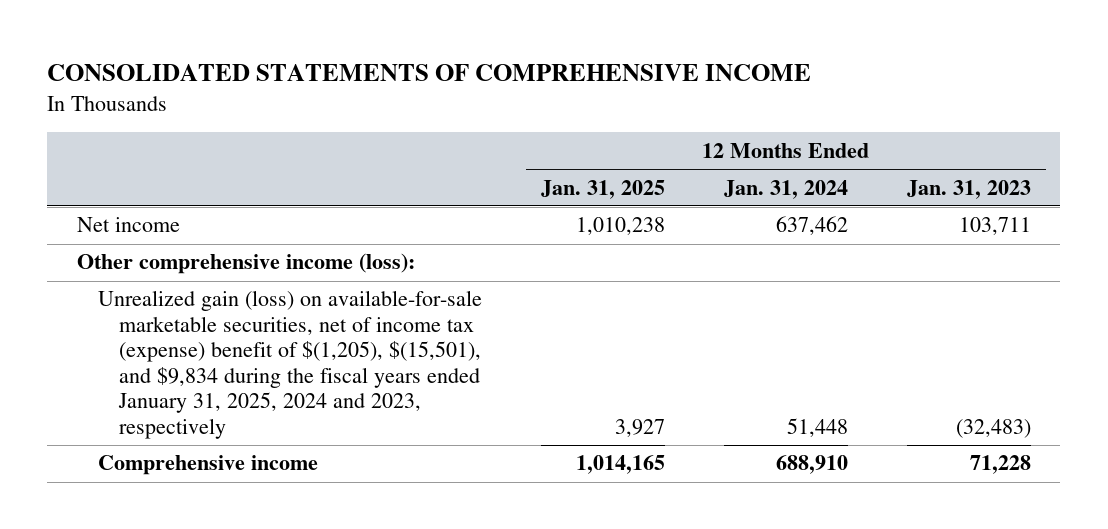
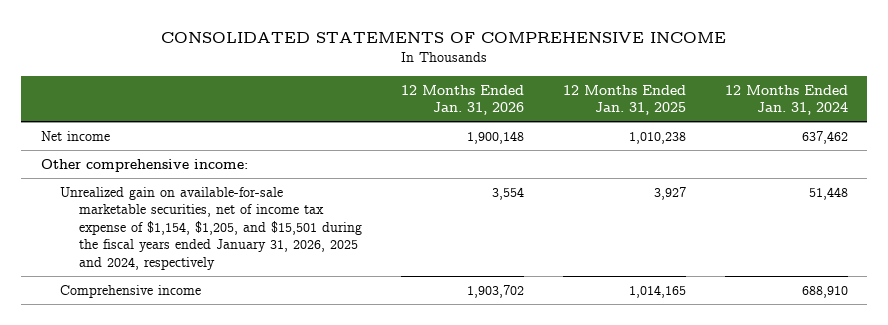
[906,179,1031,199] Jan. 31, 2023 -> none
none -> [400,84,524,116] 12 Months Ended Jan. 31, 2026
[76,253,415,275] Other comprehensive income (loss): -> [40,158,248,172] Other comprehensive income:
[98,290,483,439] Unrealized gain (loss) on available-for-sale marketable securities, net of income tax (expense) benefit of $(1,205), $(15,501), and $9,834 during the fiscal years ended January 31, 2025, 2024 and 2023, respectively -> [59,186,362,270] Unrealized gain on available-for-sale marketable securities, net of income tax expense of $1,154, $1,205, and $15,501 during the fiscal years ended January 31, 2026, 2025 and 2024, respectively

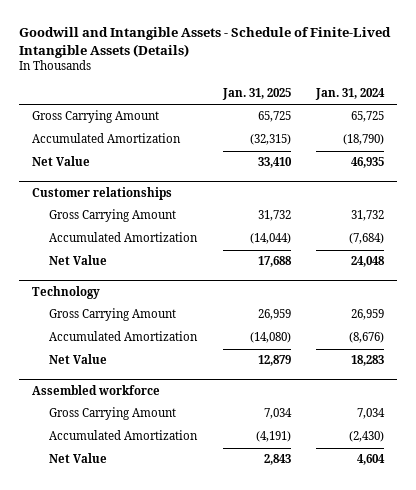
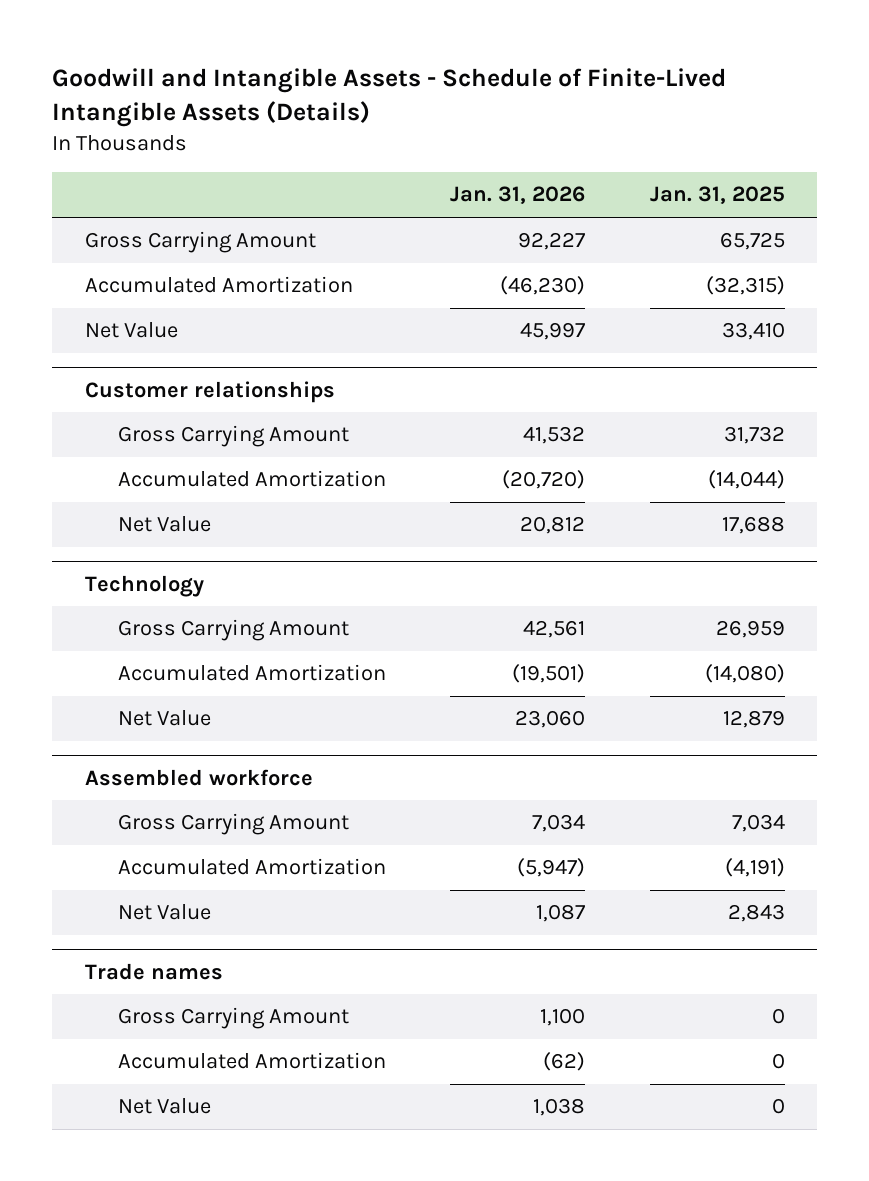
[315,87,386,100] Jan. 31, 2024 -> none
none -> [450,186,586,205] Jan. 31, 2026
none -> [84,962,223,980] Trade names
none -> [117,1007,349,1030] Gross Carrying Amount
none -> [117,1052,386,1070] Accumulated Amortization
none -> [117,1098,211,1115] Net Value

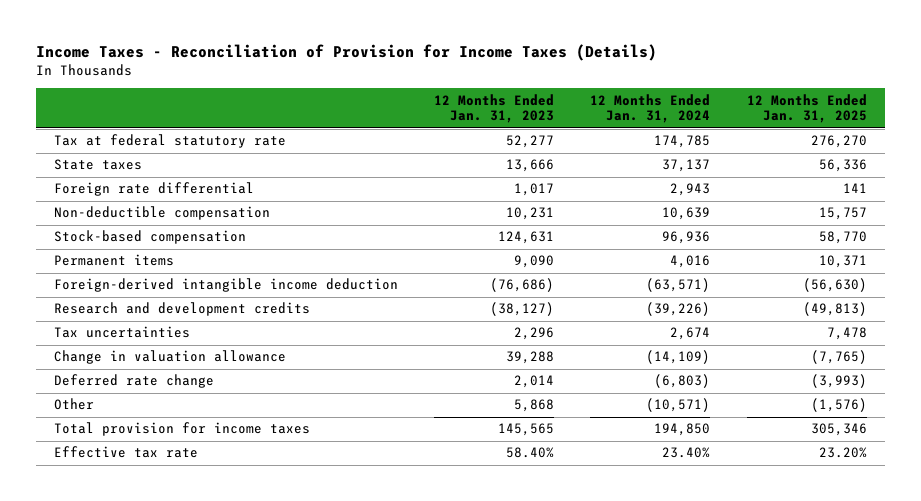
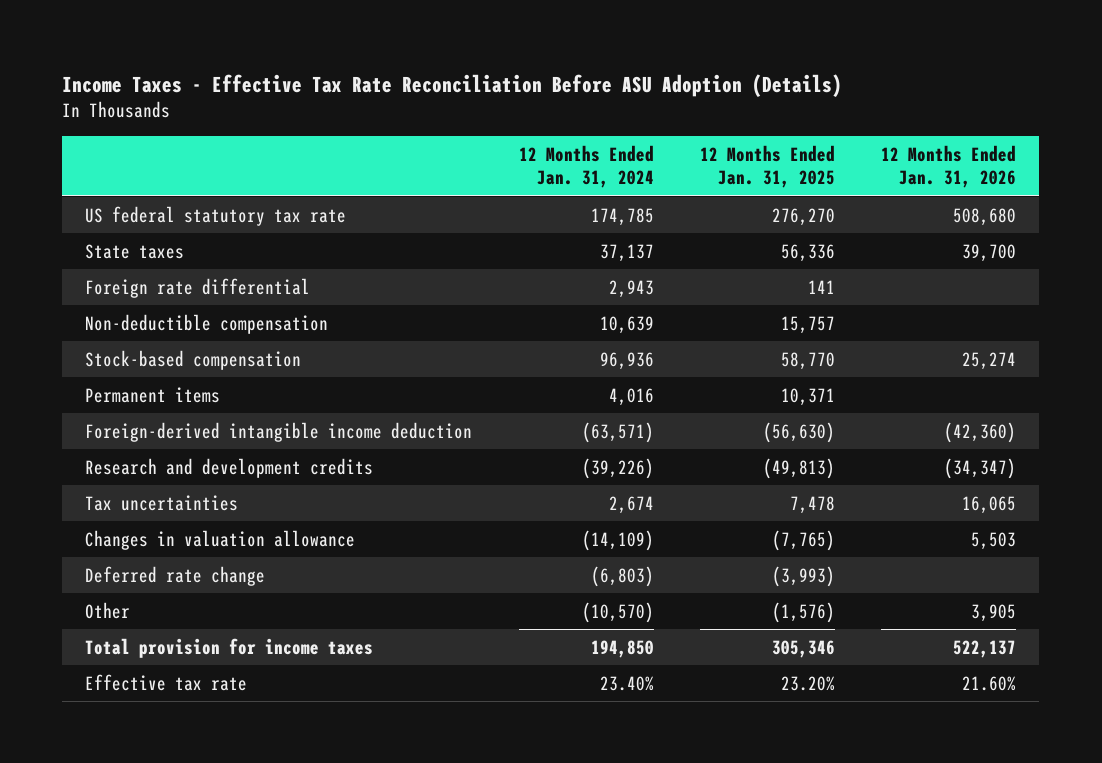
[36,43,658,61] Income Taxes - Reconciliation of Provision for Income Taxes (Details) -> [62,73,843,97] Income Taxes - Effective Tax Rate Reconciliation Before ASU Adoption (Details)
[434,93,555,124] 12 Months Ended Jan. 31, 2023 -> none
none -> [881,144,1017,189] 12 Months Ended Jan. 31, 2026
[54,134,287,149] Tax at federal statutory rate -> [85,205,347,226] US federal statutory tax rate
[54,350,287,365] Change in valuation allowance -> [85,529,356,550] Changes in valuation allowance
[646,398,711,413] (10,571) -> [581,601,654,623] (10,570)

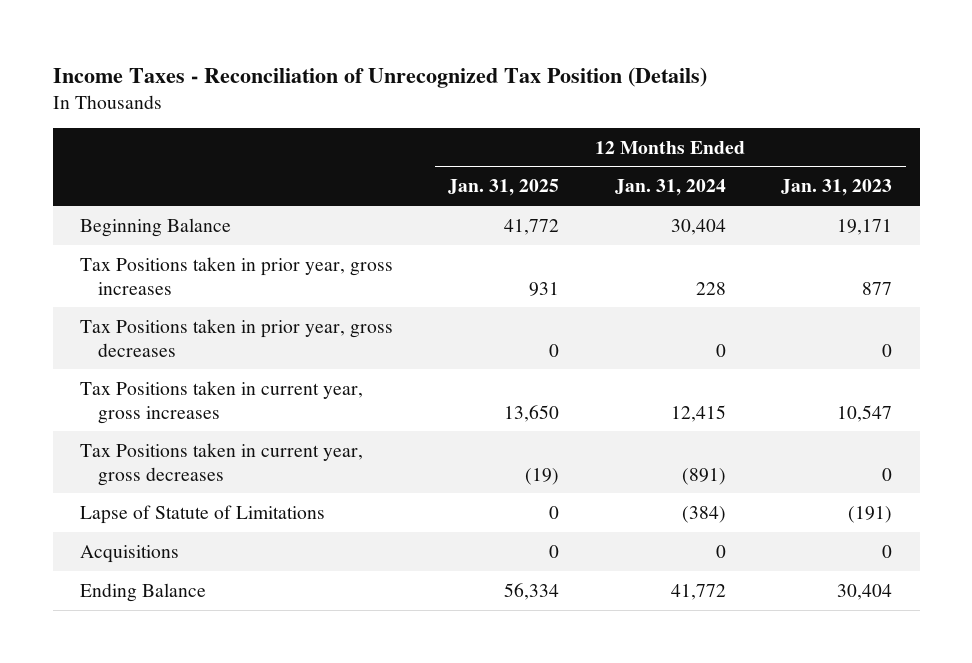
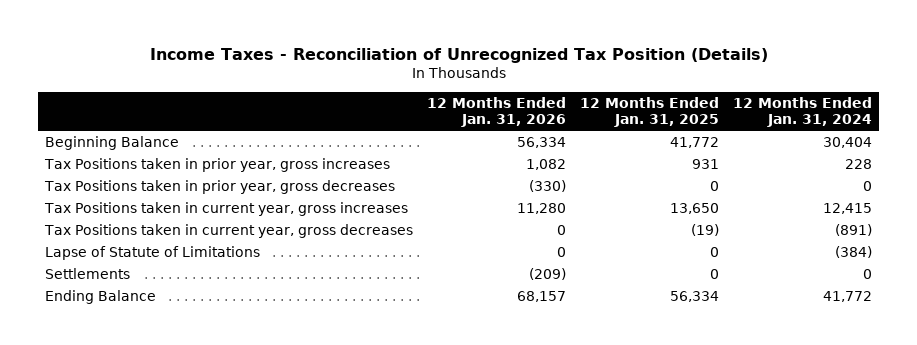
[780,179,892,197] Jan. 31, 2023 -> none
none -> [427,96,567,128] 12 Months Ended Jan. 31, 2026
[80,544,180,563] Acquisitions -> none
none -> [45,267,131,279] Settlements

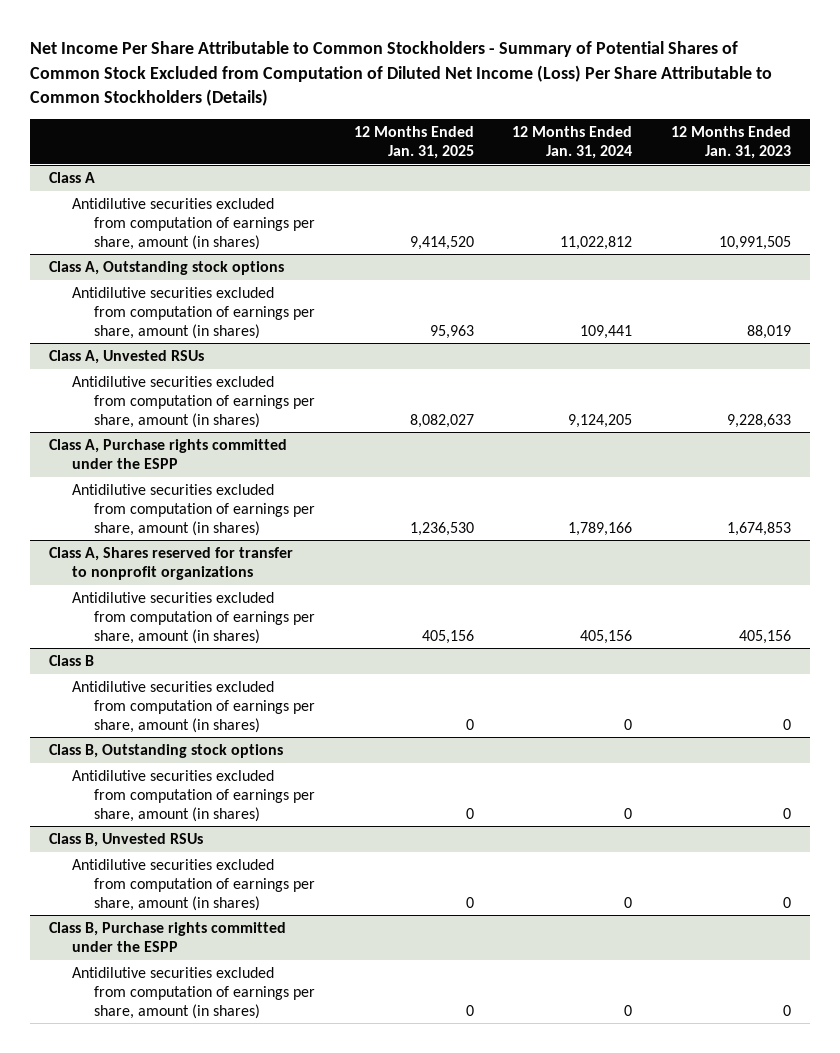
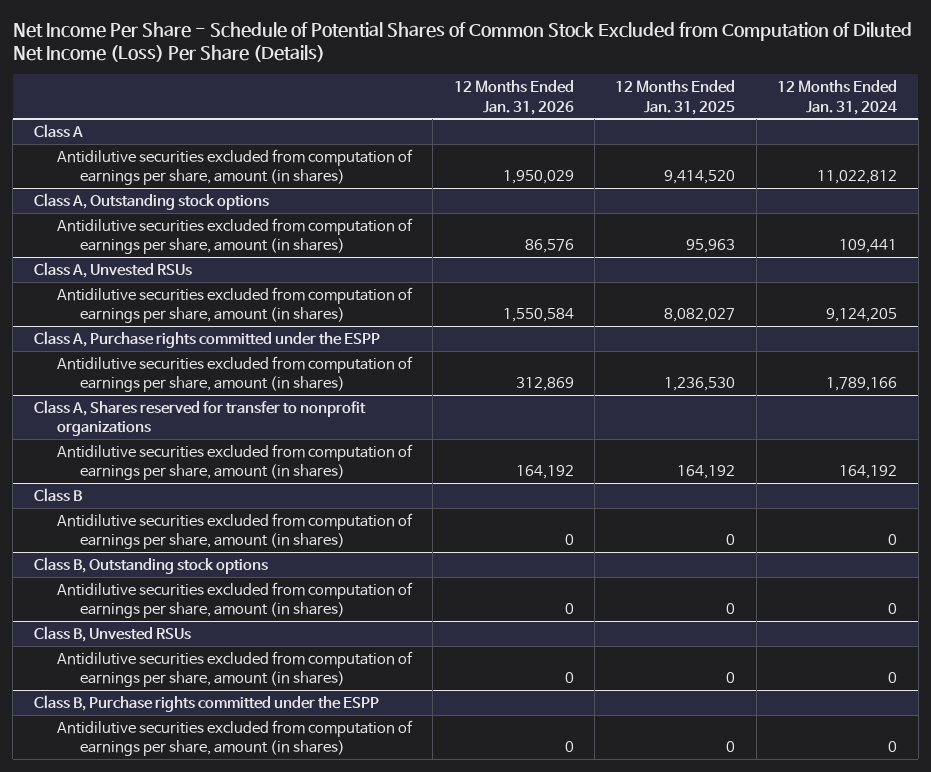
[30,41,773,107] Net Income Per Share Attributable to Common Stockholders - Summary of Potential Shares of Common Stock Excluded from Computation of Diluted Net Income (Loss) Per Share Attributable to Common Stockholders (Details) -> [12,21,912,63] Net Income Per Share - Schedule of Potential Shares of Common Stock Excluded from Computation of Diluted Net Income (Loss) Per Share (Details)
[670,125,791,159] 12 Months Ended Jan. 31, 2023 -> none
none -> [453,80,574,115] 12 Months Ended Jan. 31, 2026
[421,629,474,644] 405,156 -> [677,465,736,480] 164,192
[580,629,633,644] 405,156 -> [839,465,898,480] 164,192

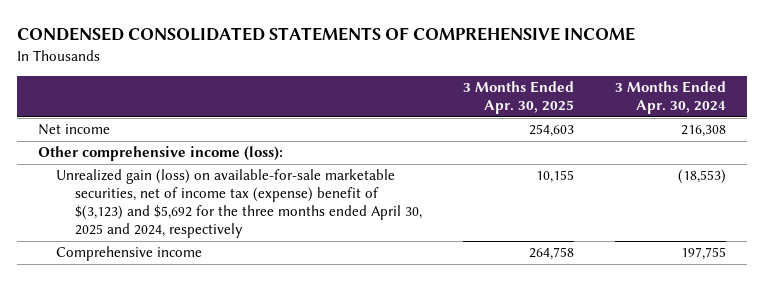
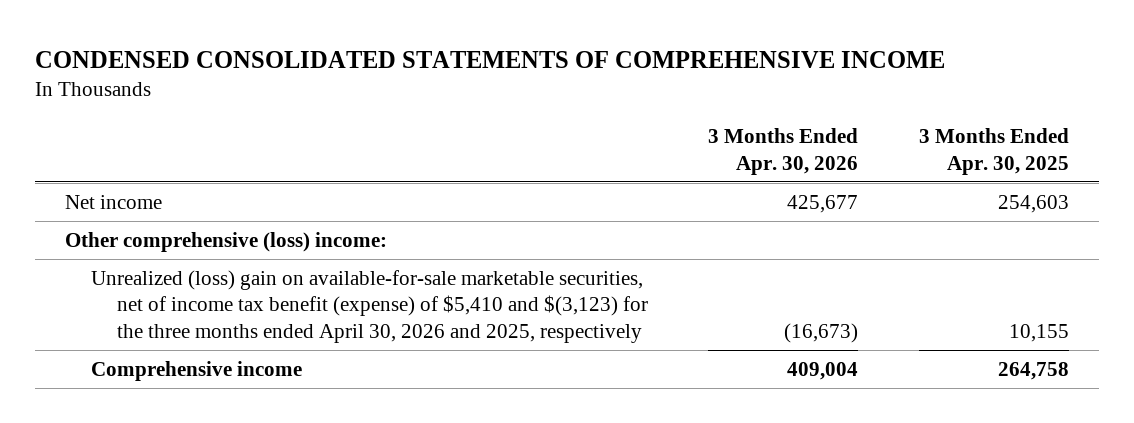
[615,81,727,115] 3 Months Ended Apr. 30, 2024 -> none
none -> [708,128,859,175] 3 Months Ended Apr. 30, 2026
[37,146,283,162] Other comprehensive income (loss): -> [64,231,387,252] Other comprehensive (loss) income:
[56,169,422,239] Unrealized gain (loss) on available-for-sale marketable securities, net of income tax (expense) benefit of $(3,123) and $5,692 for the three months ended April 30, 2025 and 2024, respectively -> [90,269,648,343] Unrealized (loss) gain on available-for-sale marketable securities, net of income tax benefit (expense) of $5,410 and $(3,123) for the three months ended April 30, 2026 and 2025, respectively

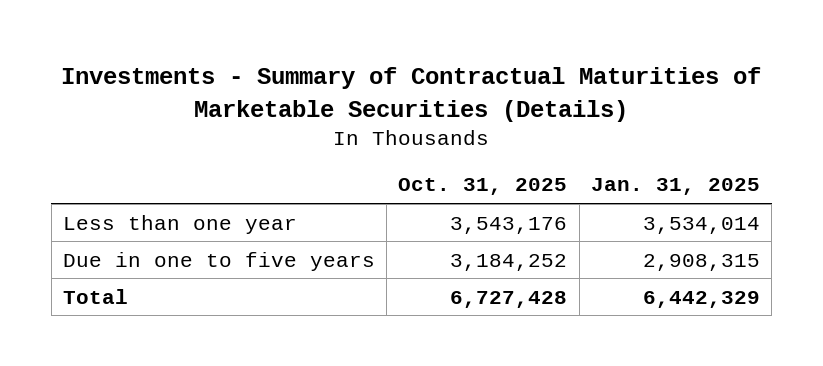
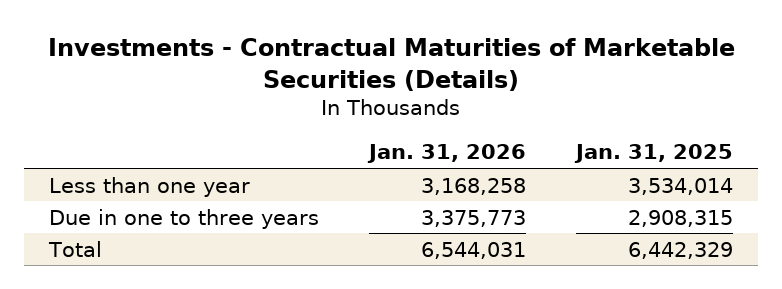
[61,66,762,122] Investments - Summary of Contractual Maturities of Marketable Securities (Details) -> [47,37,735,91] Investments - Contractual Maturities of Marketable Securities (Details)
[398,178,568,196] Oct. 31, 2025 -> none
none -> [366,144,526,164] Jan. 31, 2026
[63,251,376,271] Due in one to five years -> [49,208,320,229] Due in one to three years

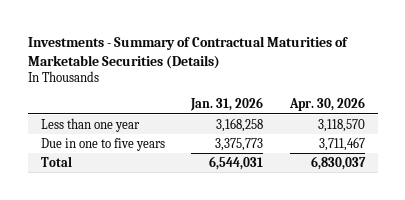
[47,37,735,91] Investments - Contractual Maturities of Marketable Securities (Details) -> [27,35,348,69] Investments - Summary of Contractual Maturities of Marketable Securities (Details)
[573,144,733,164] Jan. 31, 2025 -> none
none -> [288,97,365,112] Apr. 30, 2026
[49,208,320,229] Due in one to three years -> [40,137,165,151] Due in one to five years

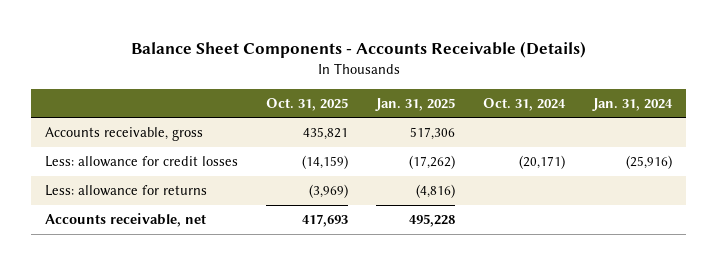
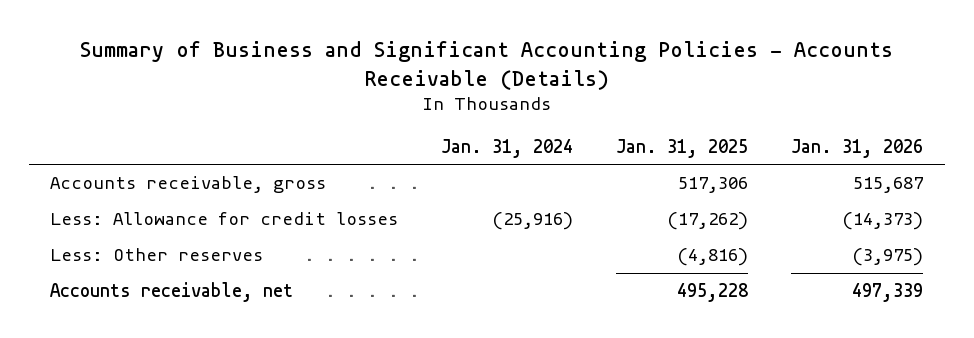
[130,41,586,59] Balance Sheet Components - Accounts Receivable (Details) -> [79,41,893,90] Summary of Business and Significant Accounting Policies - Accounts Receivable (Details)
[266,97,349,111] Oct. 31, 2025 -> none
[483,97,567,111] Oct. 31, 2024 -> none
none -> [791,138,924,158] Jan. 31, 2026
[45,156,239,168] Less: allowance for credit losses -> [50,212,399,226] Less: Allowance for credit losses
[45,185,208,197] Less: allowance for returns -> [50,248,264,262] Less: Other reserves

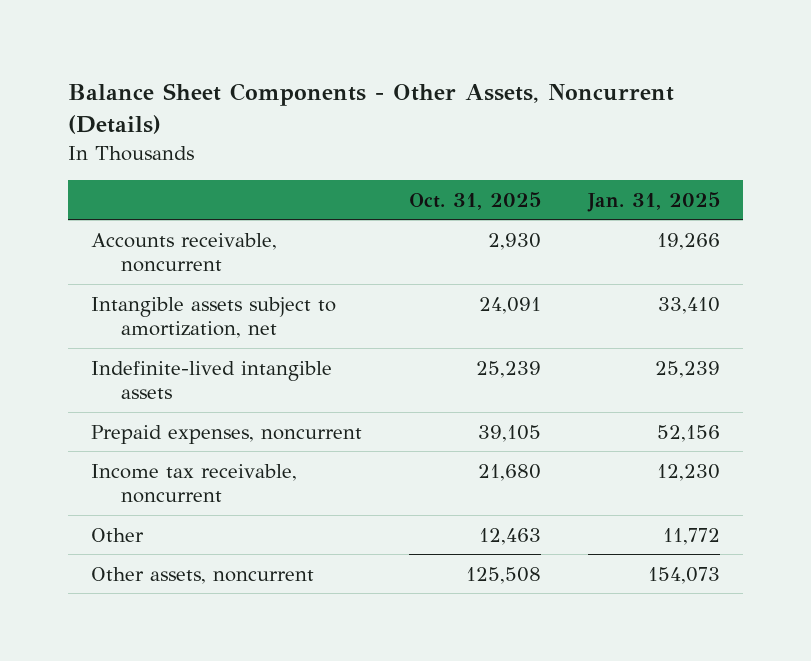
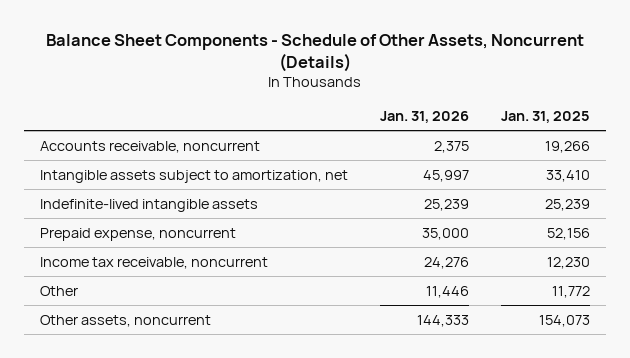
[67,82,674,134] Balance Sheet Components - Other Assets, Noncurrent (Details) -> [45,33,584,72] Balance Sheet Components - Schedule of Other Assets, Noncurrent (Details)
[409,191,542,210] Oct. 31, 2025 -> none
none -> [379,111,469,124] Jan. 31, 2026
[91,424,363,444] Prepaid expenses, noncurrent -> [39,227,236,241] Prepaid expense, noncurrent

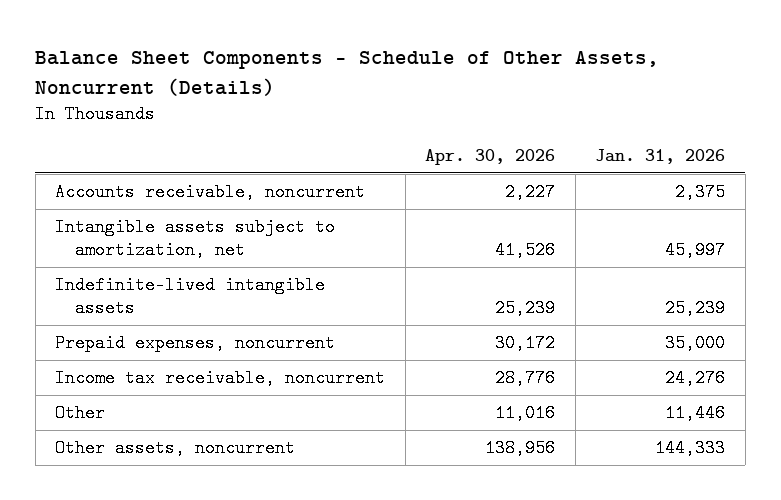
[501,111,591,124] Jan. 31, 2025 -> none
none -> [425,148,556,165] Apr. 30, 2026
[39,227,236,241] Prepaid expense, noncurrent -> [55,334,336,353] Prepaid expenses, noncurrent

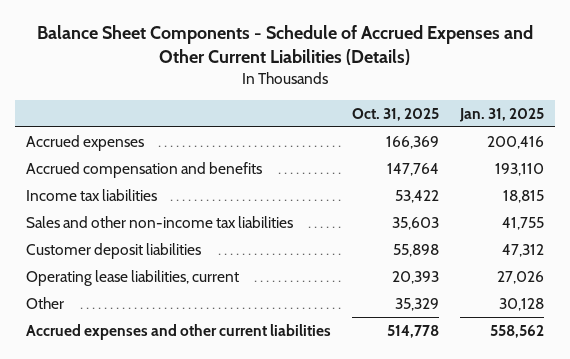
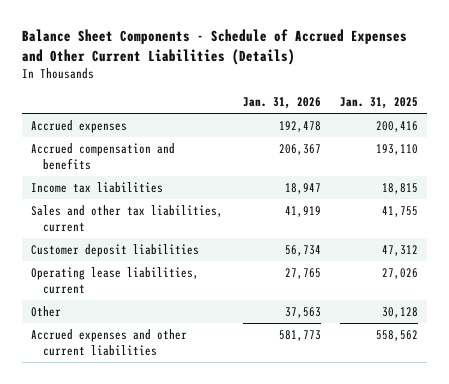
[351,107,439,121] Oct. 31, 2025 -> none
none -> [242,97,321,110] Jan. 31, 2026
[25,216,293,229] Sales and other non-income tax liabilities -> [31,204,224,232] Sales and other tax liabilities, current

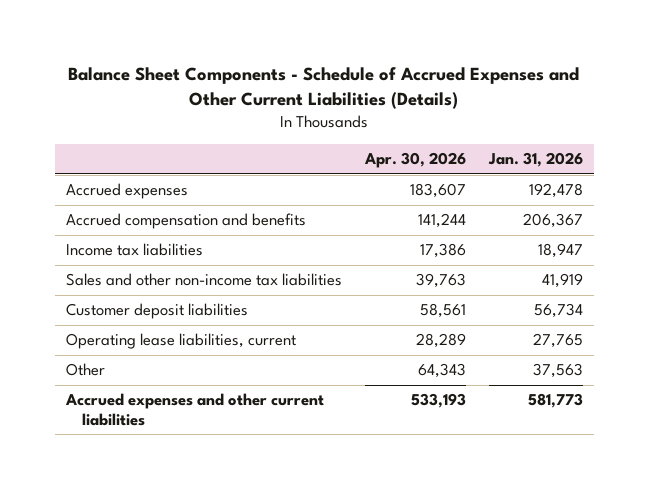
[339,97,418,110] Jan. 31, 2025 -> none
none -> [363,152,466,169] Apr. 30, 2026
[31,204,224,232] Sales and other tax liabilities, current -> [66,273,343,287] Sales and other non-income tax liabilities

